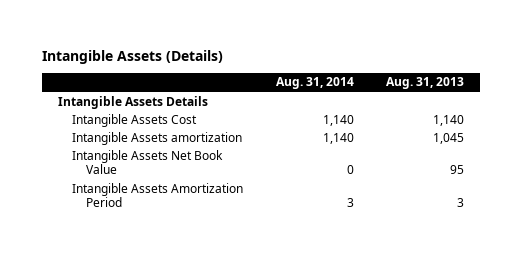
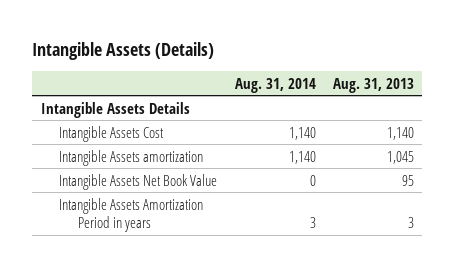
[71,182,243,207] Intangible Assets Amortization Period -> [59,197,204,233] Intangible Assets Amortization Period in years

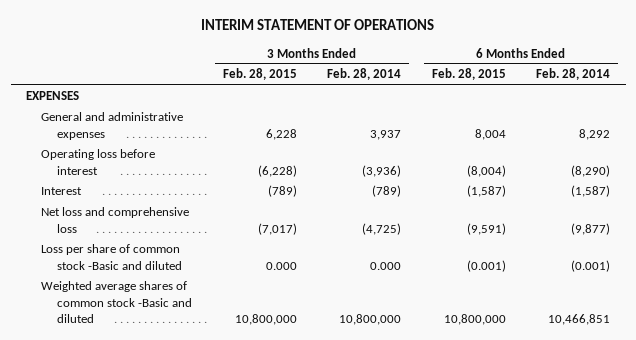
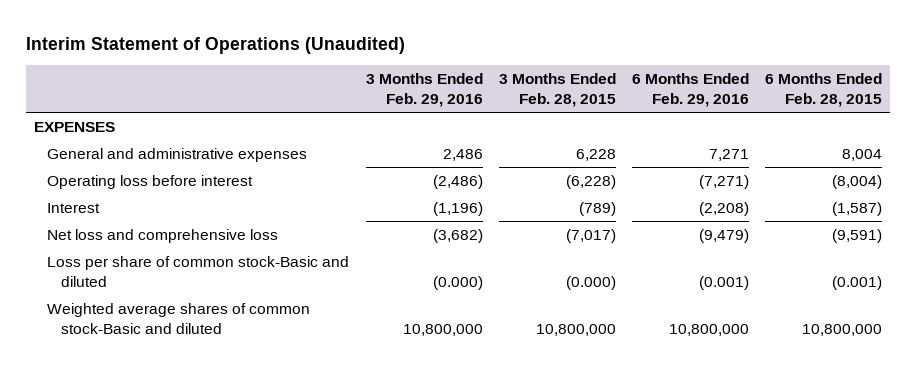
[201,19,435,31] INTERIM STATEMENT OF OPERATIONS -> [25,36,405,54] Interim Statement of Operations (Unaudited)
[327,68,402,81] Feb. 28, 2014 -> none
[536,68,611,81] Feb. 28, 2014 -> none
none -> [365,73,483,108] 3 Months Ended Feb. 29, 2016
none -> [631,73,749,108] 6 Months Ended Feb. 29, 2016
[41,244,182,270] Loss per share of common stock -Basic and diluted -> [47,255,350,287] Loss per share of common stock-Basic and diluted
[265,261,297,270] 0.000 -> [565,275,616,290] (0.000)
[41,281,192,324] Weighted average shares of common stock -Basic and diluted -> [47,302,311,334] Weighted average shares of common stock-Basic and diluted

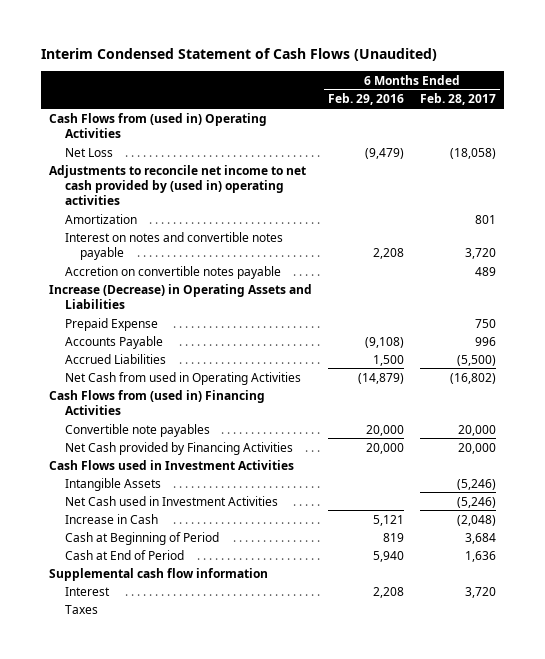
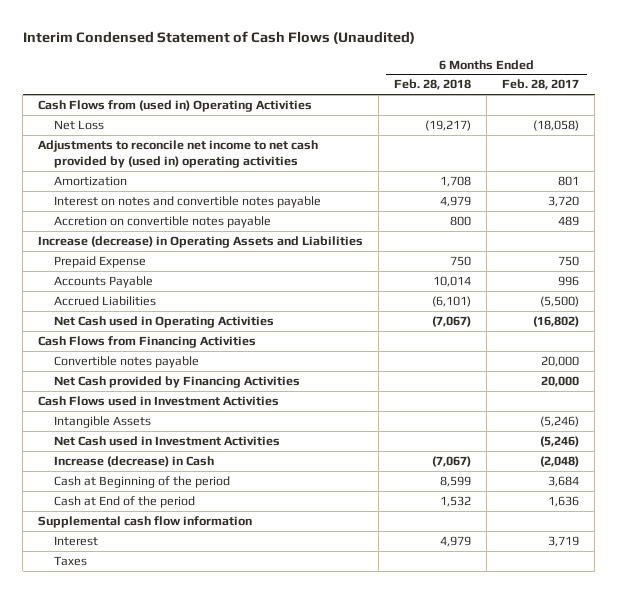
[327,93,404,106] Feb. 29, 2016 -> none
none -> [394,79,472,91] Feb. 28, 2018
[48,283,312,309] Increase (Decrease) in Operating Assets and Liabilities -> [38,236,364,249] Increase (decrease) in Operating Assets and Liabilities
[64,371,301,385] Net Cash from used in Operating Activities -> [54,316,275,329] Net Cash used in Operating Activities
[48,389,265,415] Cash Flows from (used in) Financing Activities -> [38,336,257,349] Cash Flows from Financing Activities
[64,423,210,437] Convertible note payables -> [54,356,200,369] Convertible notes payable
[64,513,158,524] Increase in Cash -> [54,456,215,468] Increase (decrease) in Cash
[64,531,219,545] Cash at Beginning of Period -> [54,476,231,489] Cash at Beginning of the period
[64,549,184,560] Cash at End of Period -> [54,496,196,509] Cash at End of the period
[464,586,496,598] 3,720 -> [548,536,580,548] 3,719

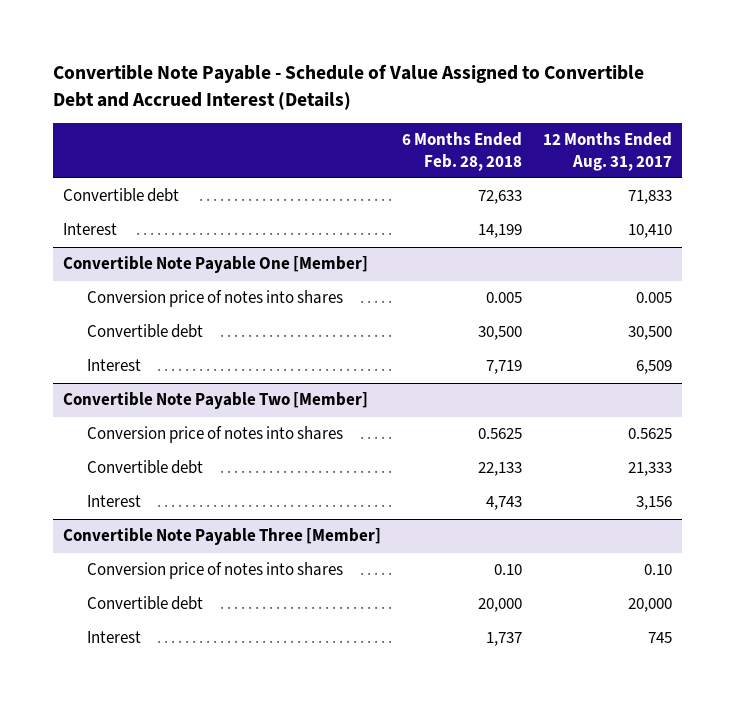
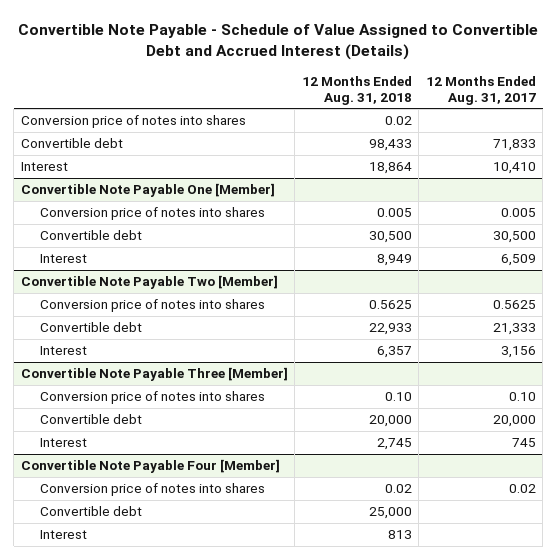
[401,131,522,171] 6 Months Ended Feb. 28, 2018 -> none
none -> [301,75,412,105] 12 Months Ended Aug. 31, 2018
none -> [20,115,246,129] Conversion price of notes into shares
none -> [20,459,280,474] Convertible Note Payable Four [Member]
none -> [40,483,266,497] Conversion price of notes into shares
none -> [40,506,143,517] Convertible debt
none -> [40,530,88,540] Interest

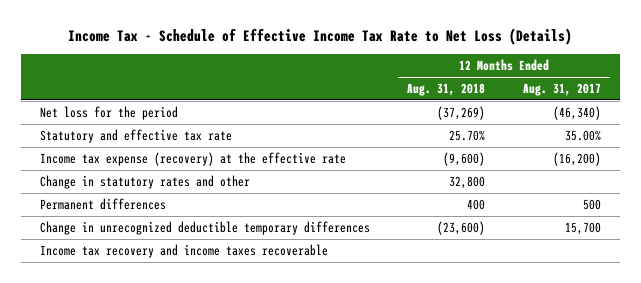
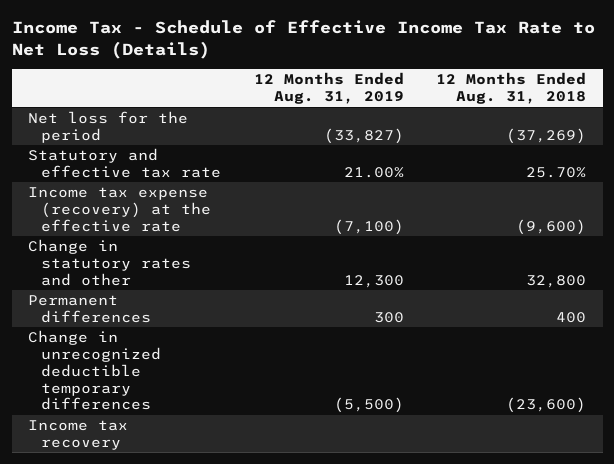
[522,83,601,97] Aug. 31, 2017 -> none
none -> [253,72,404,105] 12 Months Ended Aug. 31, 2019
[39,243,328,258] Income tax recovery and income taxes recoverable -> [28,420,129,450] Income tax recovery

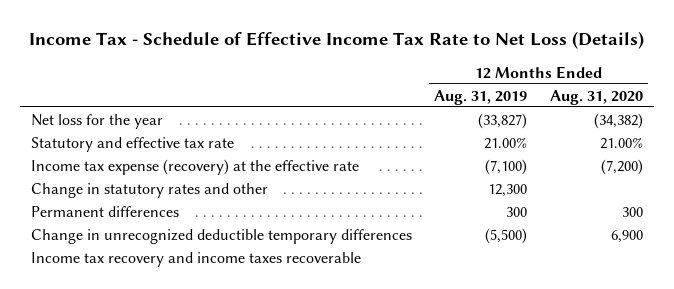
[436,72,587,105] 12 Months Ended Aug. 31, 2018 -> none
none -> [549,89,643,105] Aug. 31, 2020
[28,111,189,143] Net loss for the period -> [30,113,163,129] Net loss for the year
[28,420,129,450] Income tax recovery -> [30,251,361,267] Income tax recovery and income taxes recoverable

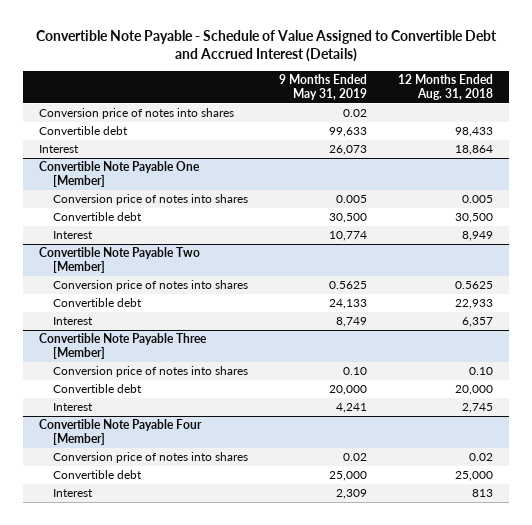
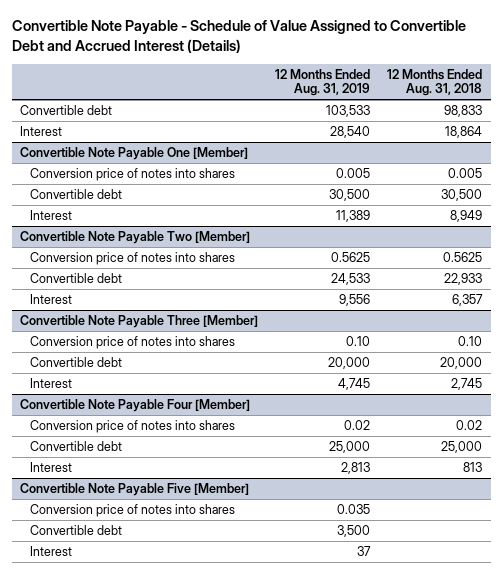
[278,73,367,101] 9 Months Ended May 31, 2019 -> none
none -> [275,68,371,97] 12 Months Ended Aug. 31, 2019
[38,107,234,119] Conversion price of notes into shares -> none
[454,126,493,137] 98,433 -> [444,105,483,118] 98,833
none -> [20,483,250,497] Convertible Note Payable Five [Member]
none -> [30,504,236,518] Conversion price of notes into shares
none -> [30,525,123,536] Convertible debt
none -> [30,546,73,557] Interest

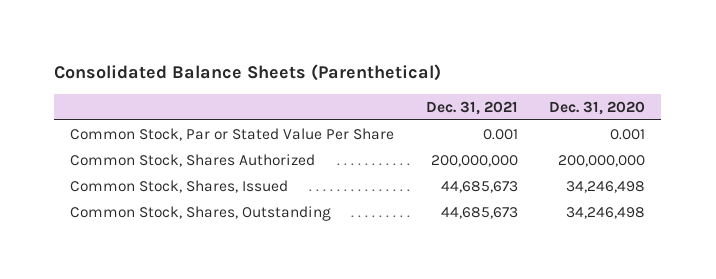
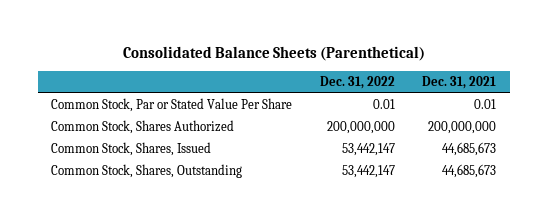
[549,100,646,115] Dec. 31, 2020 -> none
none -> [319,76,395,90] Dec. 31, 2022
[482,128,518,140] 0.001 -> [474,99,497,110] 0.01

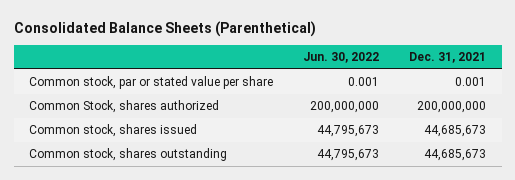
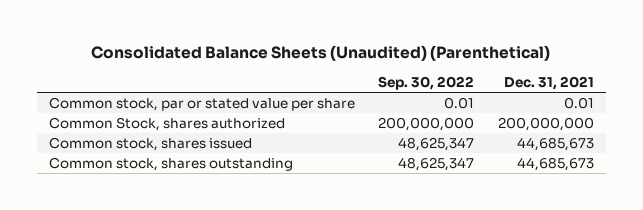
[13,20,316,37] Consolidated Balance Sheets (Parenthetical) -> [91,45,551,62] Consolidated Balance Sheets (Unaudited) (Parenthetical)
[303,52,380,64] Jun. 30, 2022 -> none
none -> [378,75,475,90] Sep. 30, 2022
[455,77,487,87] 0.001 -> [563,97,594,110] 0.01

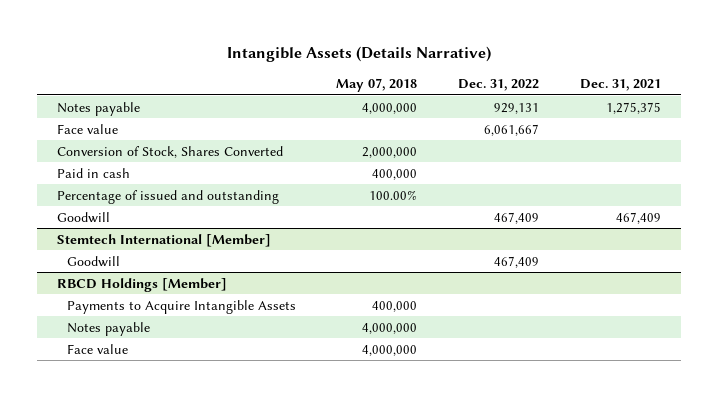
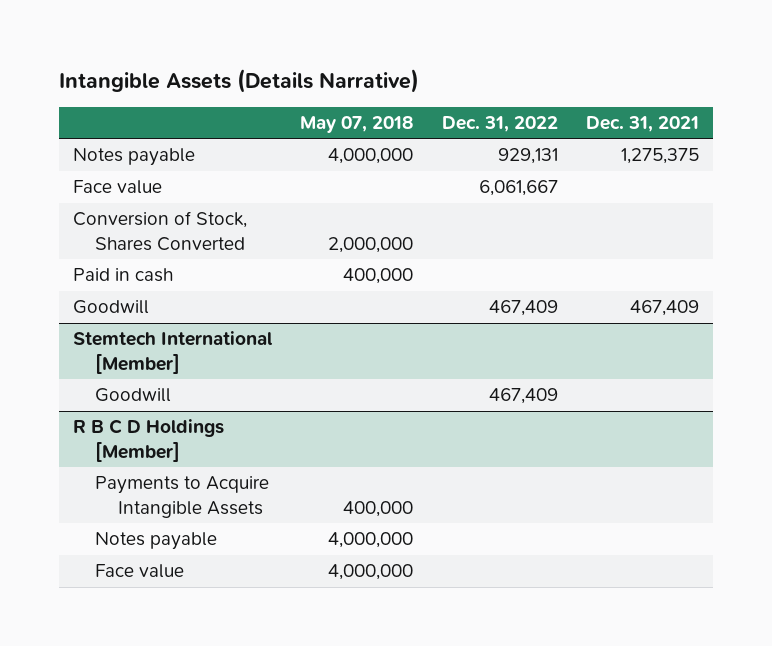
[56,189,279,204] Percentage of issued and outstanding -> none
[56,277,227,292] RBCD Holdings [Member] -> none
none -> [72,419,224,462] R B C D Holdings [Member]

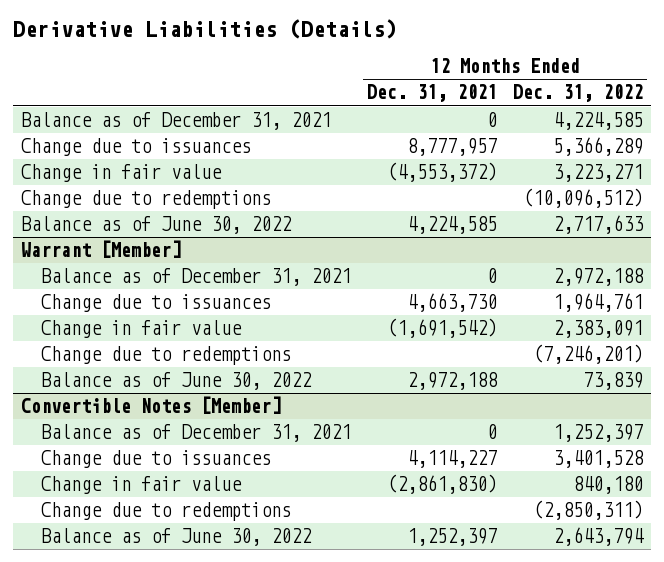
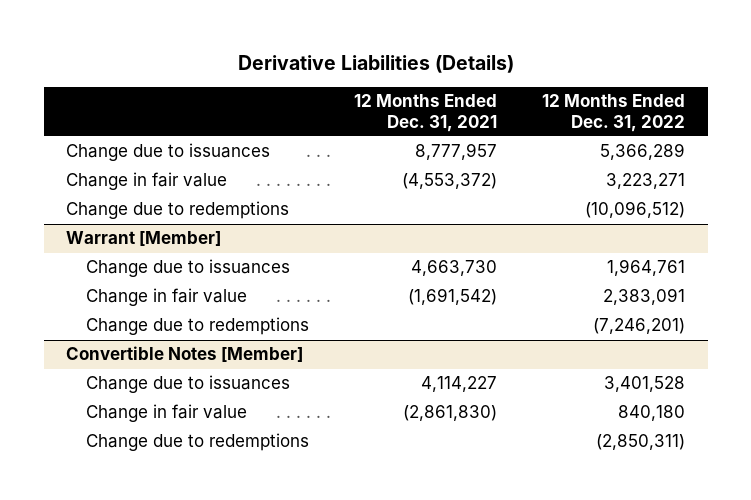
[21,112,332,131] Balance as of December 31, 2021 -> none
[21,216,293,235] Balance as of June 30, 2022 -> none
[40,268,351,287] Balance as of December 31, 2021 -> none
[40,372,312,391] Balance as of June 30, 2022 -> none
[40,424,351,443] Balance as of December 31, 2021 -> none
[40,528,312,547] Balance as of June 30, 2022 -> none

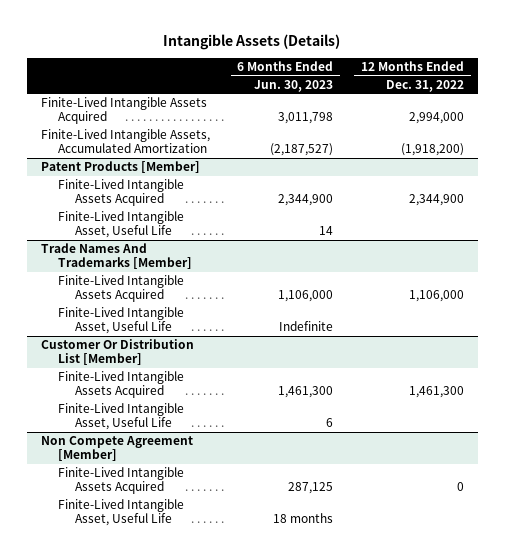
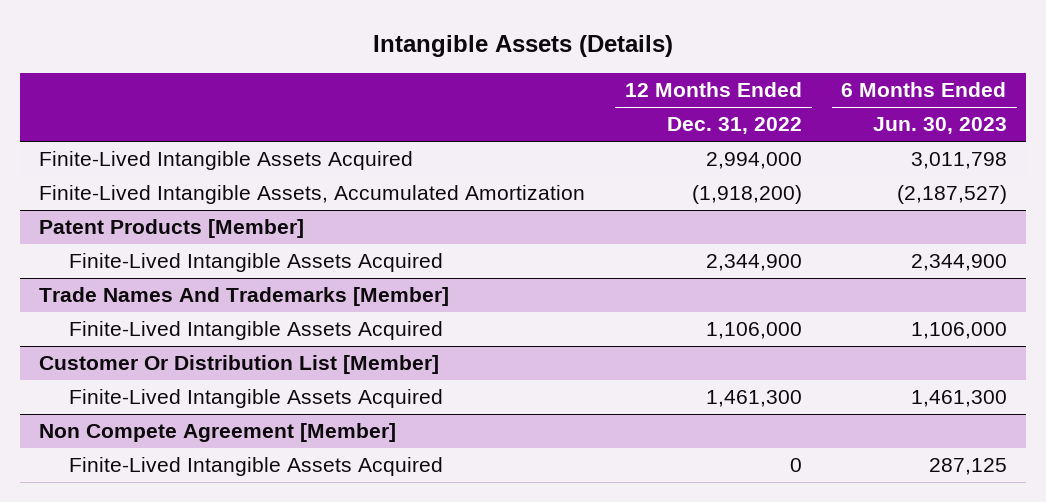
[57,211,184,239] Finite-Lived Intangible Asset, Useful Life -> none
[57,307,184,335] Finite-Lived Intangible Asset, Useful Life -> none
[57,403,184,431] Finite-Lived Intangible Asset, Useful Life -> none
[57,499,184,527] Finite-Lived Intangible Asset, Useful Life -> none

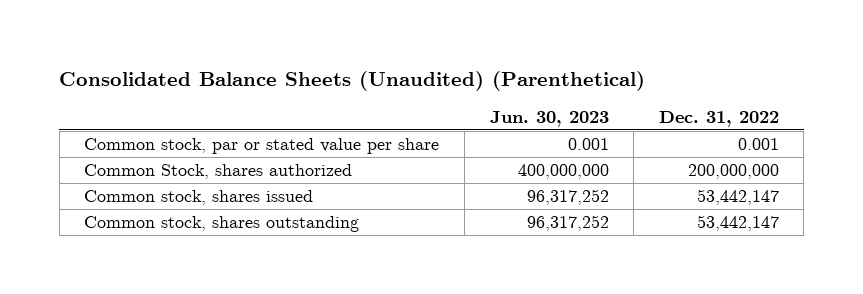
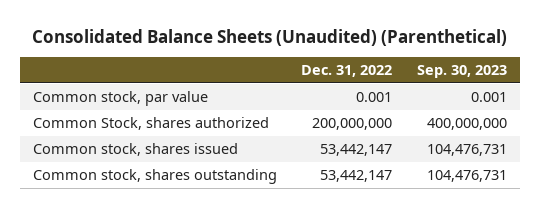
[489,110,609,127] Jun. 30, 2023 -> none
none -> [417,65,508,79] Sep. 30, 2023
[84,138,440,155] Common stock, par or stated value per share -> [32,91,208,107] Common stock, par value

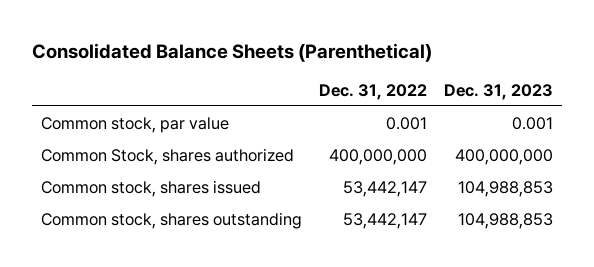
[31,28,507,46] Consolidated Balance Sheets (Unaudited) (Parenthetical) -> [32,42,433,62] Consolidated Balance Sheets (Parenthetical)
[417,65,508,79] Sep. 30, 2023 -> none
none -> [444,83,554,100] Dec. 31, 2023
[312,118,393,131] 200,000,000 -> [329,148,428,165] 400,000,000

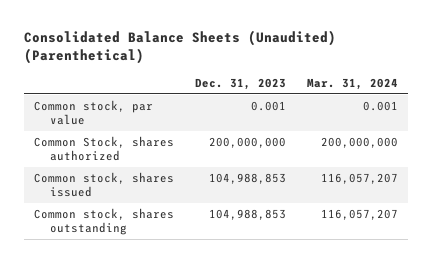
[32,42,433,62] Consolidated Balance Sheets (Parenthetical) -> [23,30,336,65] Consolidated Balance Sheets (Unaudited) (Parenthetical)
[319,83,428,100] Dec. 31, 2022 -> none
none -> [306,78,398,91] Mar. 31, 2024
[455,148,554,165] 400,000,000 -> [208,136,286,148] 200,000,000

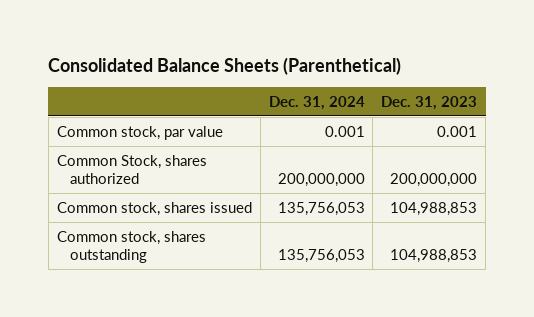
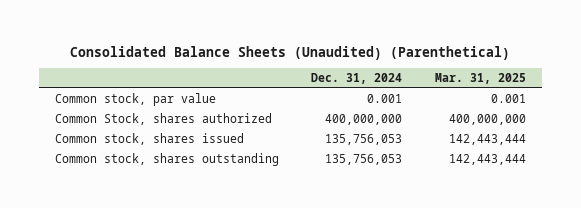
[48,56,402,75] Consolidated Balance Sheets (Parenthetical) -> [70,45,511,60] Consolidated Balance Sheets (Unaudited) (Parenthetical)
[381,95,478,110] Dec. 31, 2023 -> none
none -> [434,73,526,85] Mar. 31, 2025
[277,172,365,187] 200,000,000 -> [325,113,403,125] 400,000,000

